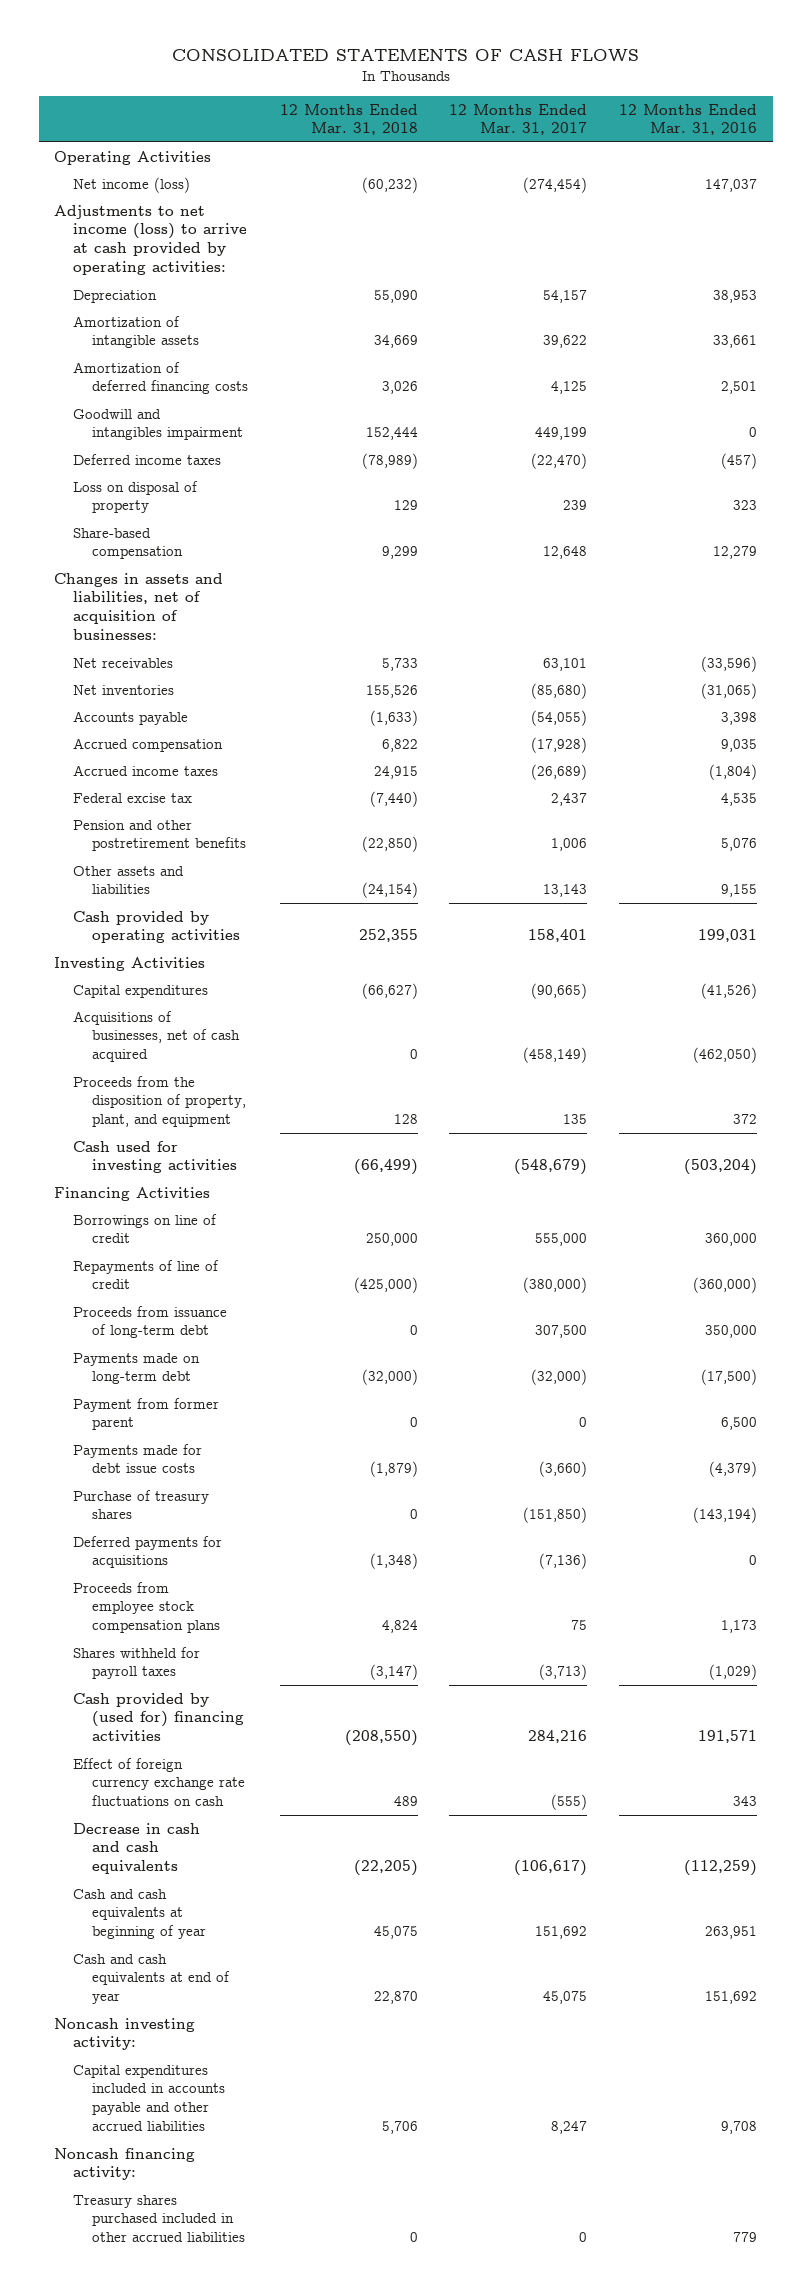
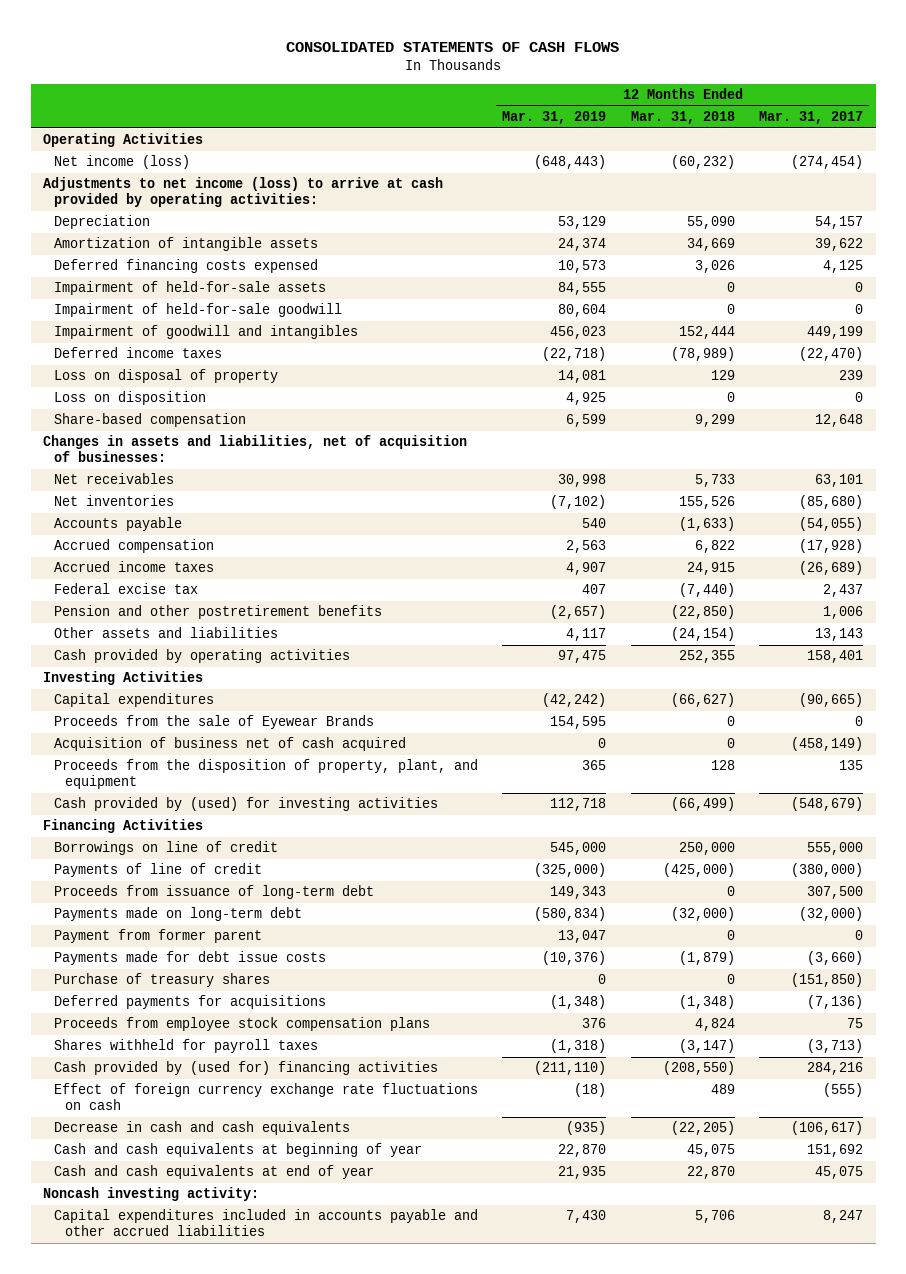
[618,103,757,136] 12 Months Ended Mar. 31, 2016 -> none
none -> [502,111,607,125] Mar. 31, 2019
[73,361,249,395] Amortization of deferred financing costs -> [54,259,319,274] Deferred financing costs expensed
none -> [54,281,327,296] Impairment of held-for-sale assets
none -> [54,303,343,318] Impairment of held-for-sale goodwill
[73,408,244,441] Goodwill and intangibles impairment -> [54,325,359,340] Impairment of goodwill and intangibles
none -> [54,391,207,406] Loss on disposition
none -> [54,715,375,730] Proceeds from the sale of Eyewear Brands
[73,1010,241,1063] Acquisitions of businesses, net of cash acquired -> [54,737,407,752] Acquisition of business net of cash acquired
[73,1140,238,1174] Cash used for investing activities -> [54,797,439,812] Cash provided by (used) for investing activities
[73,1259,220,1290] Repayments of line of credit -> [54,863,263,878] Payments of line of credit
[54,2147,196,2181] Noncash financing activity: -> none
[73,2194,246,2243] Treasury shares purchased included in other accrued liabilities -> none

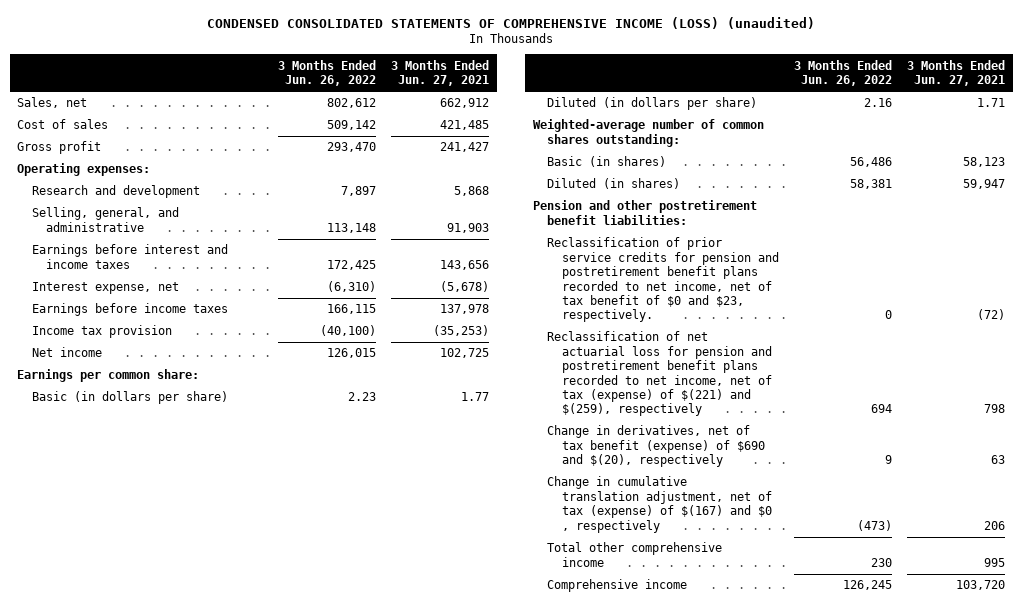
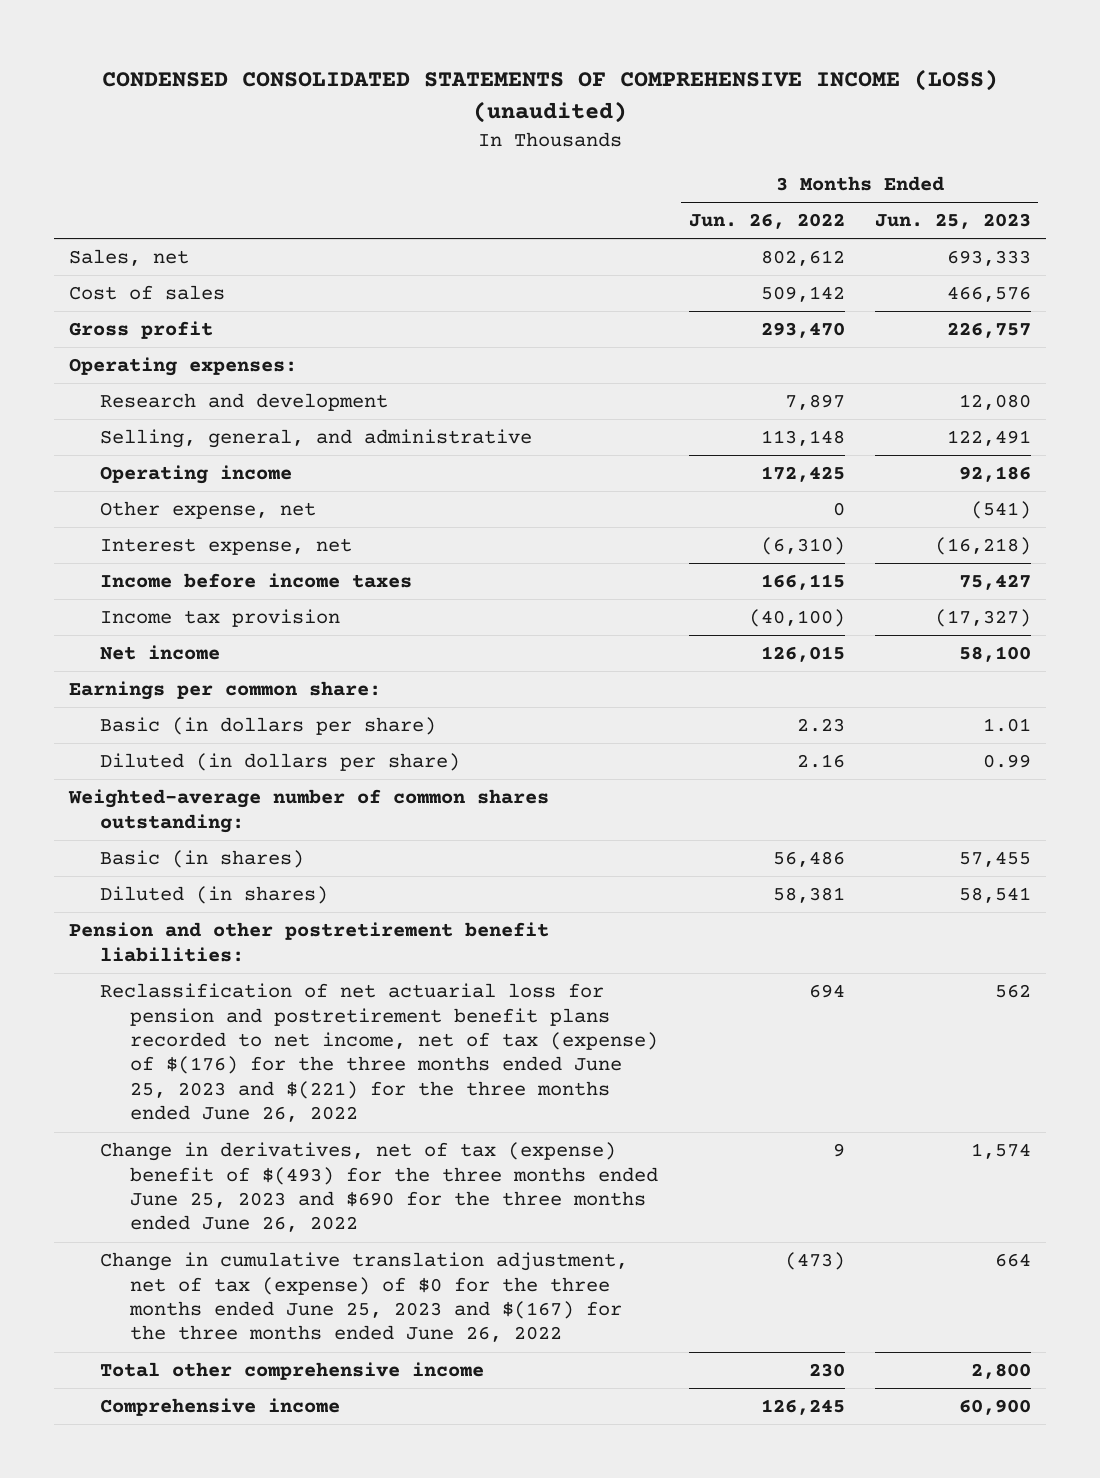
[391,59,490,87] 3 Months Ended Jun. 27, 2021 -> none
none -> [874,213,1031,230] Jun. 25, 2023
[31,244,228,269] Earnings before interest and income taxes -> [99,465,292,485] Operating income
none -> [99,501,316,520] Other expense, net
[31,303,228,317] Earnings before income taxes -> [99,573,412,589] Income before income taxes
[547,237,780,323] Reclassification of prior service credits for pension and postretirement benefit plans recorded to net income, net of tax benefit of $0 and $23, respectively. -> none
[547,331,773,417] Reclassification of net actuarial loss for pension and postretirement benefit plans recorded to net income, net of tax (expense) of $(221) and $(259), respectively -> [99,983,659,1123] Reclassification of net actuarial loss for pension and postretirement benefit plans recorded to net income, net of tax (expense) of $(176) for the three months ended June 25, 2023 and $(221) for the three months ended June 26, 2022
[547,425,766,468] Change in derivatives, net of tax benefit (expense) of $690 and $(20), respectively -> [99,1142,659,1233] Change in derivatives, net of tax (expense) benefit of $(493) for the three months ended June 25, 2023 and $690 for the three months ended June 26, 2022
[547,476,773,533] Change in cumulative translation adjustment, net of tax (expense) of $(167) and $0 , respectively -> [99,1252,628,1343] Change in cumulative translation adjustment, net of tax (expense) of $0 for the three months ended June 25, 2023 and $(167) for the three months ended June 26, 2022

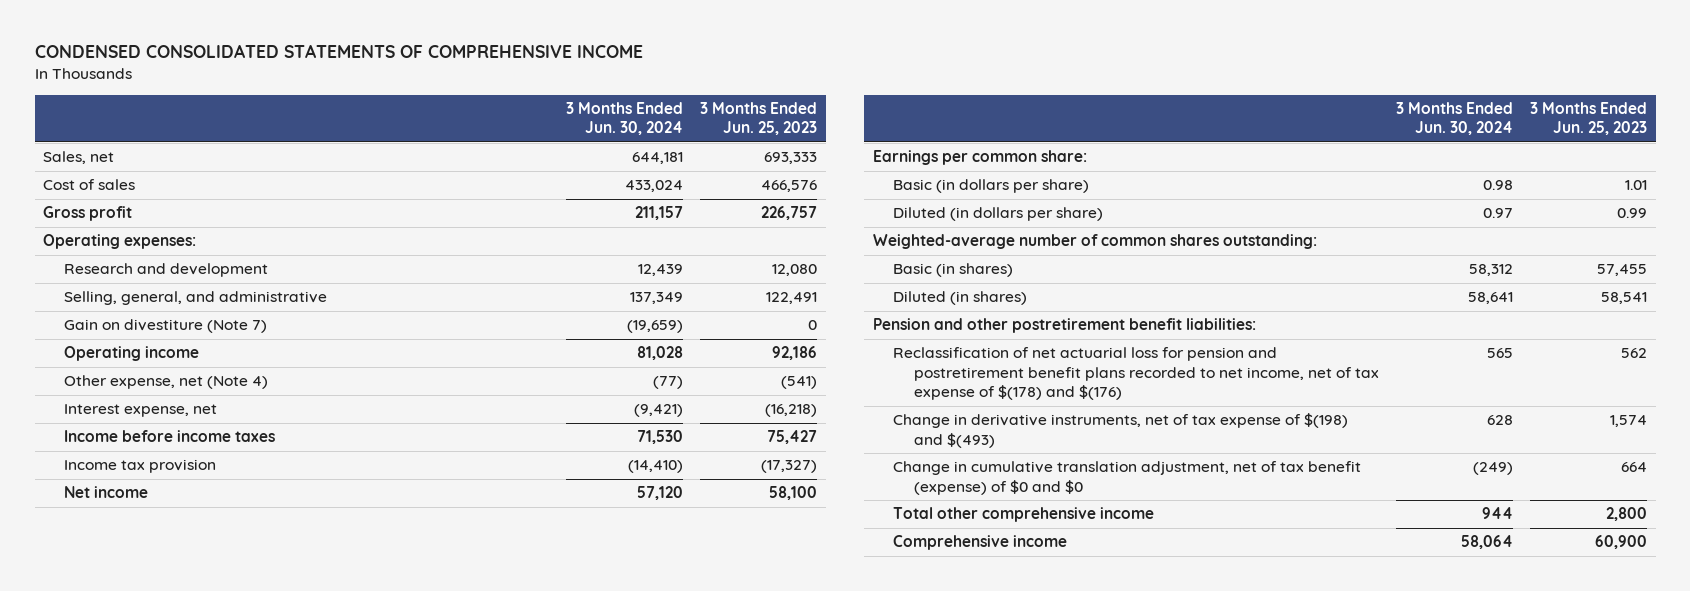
[101,68,998,123] CONDENSED CONSOLIDATED STATEMENTS OF COMPREHENSIVE INCOME (LOSS) (unaudited) -> [34,44,643,59] CONDENSED CONSOLIDATED STATEMENTS OF COMPREHENSIVE INCOME
[688,213,845,230] Jun. 26, 2022 -> none
none -> [566,101,684,136] 3 Months Ended Jun. 30, 2024
none -> [63,319,267,334] Gain on divestiture (Note 7)
[99,501,316,520] Other expense, net -> [63,375,268,390] Other expense, net (Note 4)
[99,983,659,1123] Reclassification of net actuarial loss for pension and postretirement benefit plans recorded to net income, net of tax (expense) of $(176) for the three months ended June 25, 2023 and $(221) for the three months ended June 26, 2022 -> [893,347,1379,401] Reclassification of net actuarial loss for pension and postretirement benefit plans recorded to net income, net of tax expense of $(178) and $(176)
[99,1142,659,1233] Change in derivatives, net of tax (expense) benefit of $(493) for the three months ended June 25, 2023 and $690 for the three months ended June 26, 2022 -> [893,413,1349,448] Change in derivative instruments, net of tax expense of $(198) and $(493)
[99,1252,628,1343] Change in cumulative translation adjustment, net of tax (expense) of $0 for the three months ended June 25, 2023 and $(167) for the three months ended June 26, 2022 -> [893,461,1362,495] Change in cumulative translation adjustment, net of tax benefit (expense) of $0 and $0

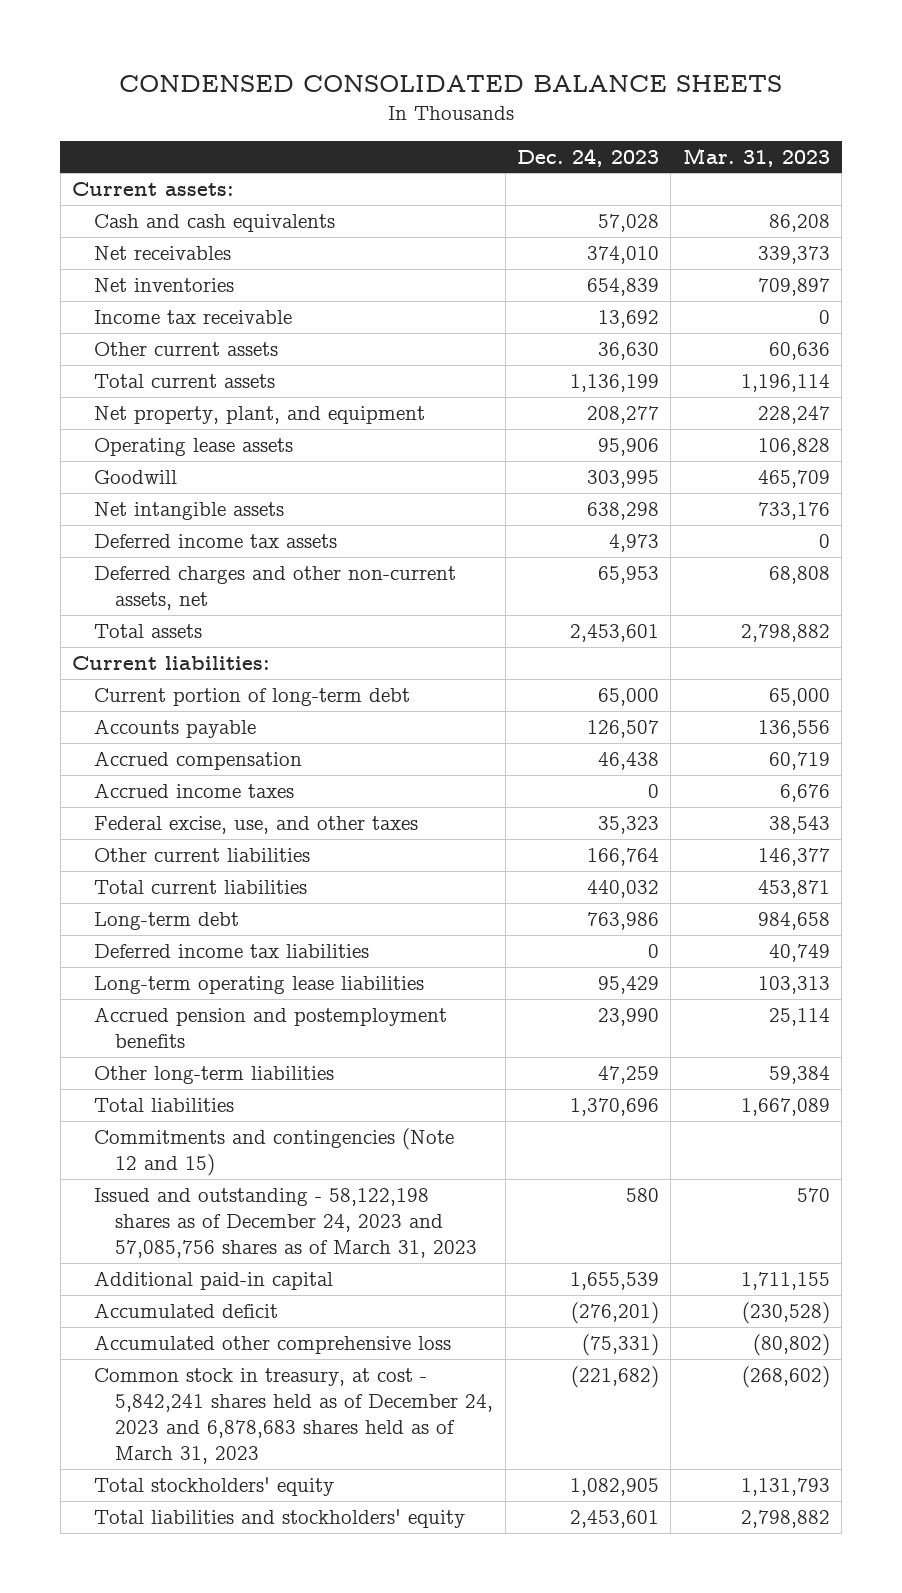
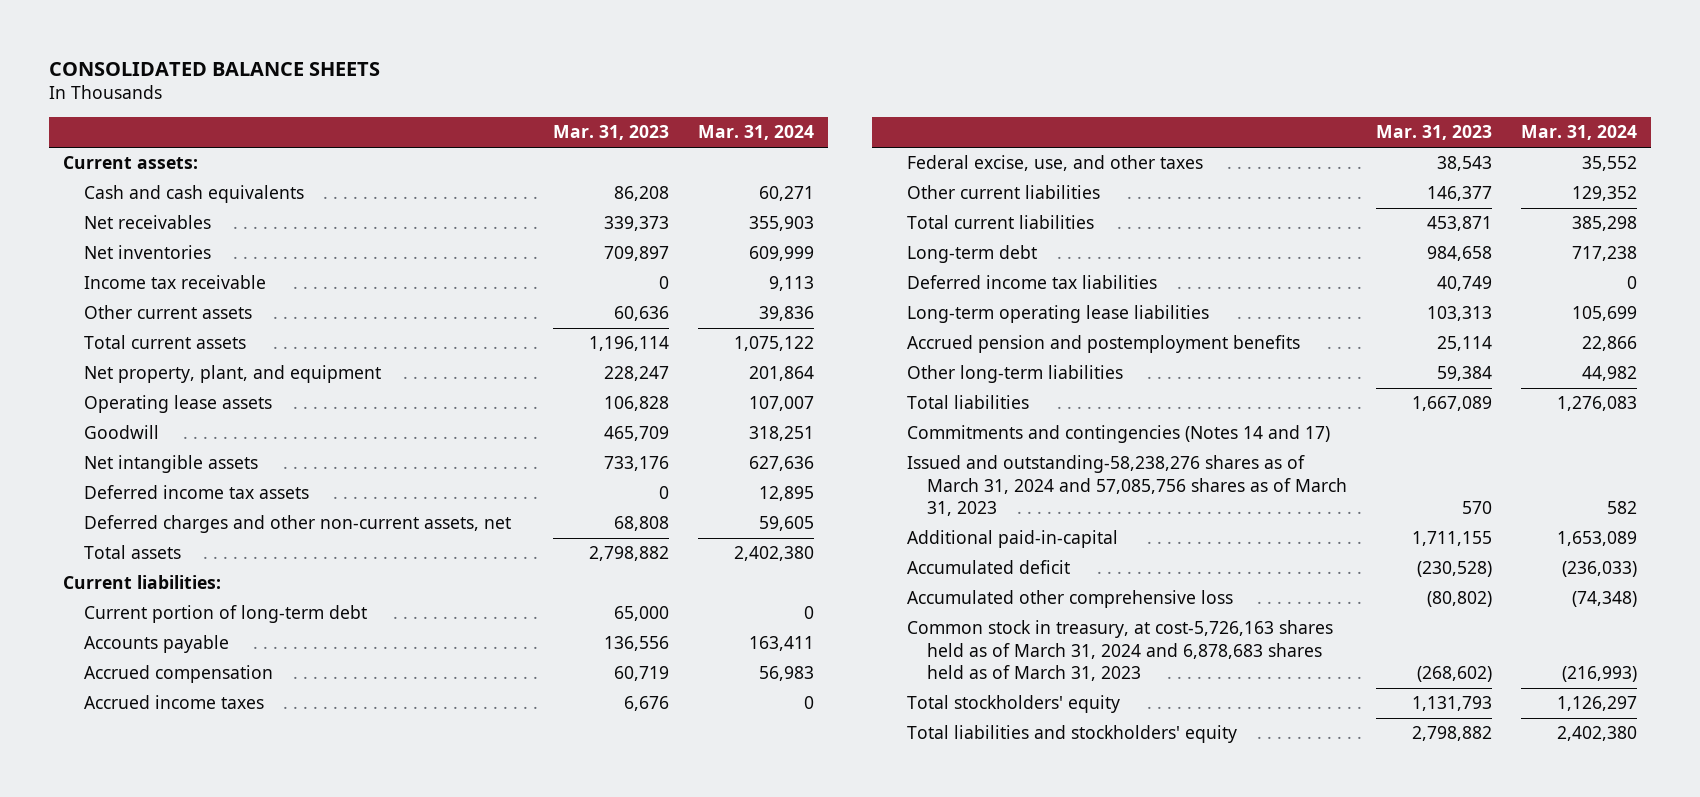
[118,75,782,93] CONDENSED CONSOLIDATED BALANCE SHEETS -> [48,61,380,76] CONSOLIDATED BALANCE SHEETS
[516,147,659,167] Dec. 24, 2023 -> none
none -> [697,125,814,141] Mar. 31, 2024
[93,1127,454,1177] Commitments and contingencies (Note 12 and 15) -> [906,425,1330,444] Commitments and contingencies (Notes 14 and 17)
[93,1187,478,1259] Issued and outstanding - 58,122,198 shares as of December 24, 2023 and 57,085,756 shares as of March 31, 2023 -> [906,455,1348,516] Issued and outstanding-58,238,276 shares as of March 31, 2024 and 57,085,756 shares as of March 31, 2023
[93,1270,333,1290] Additional paid-in capital -> [906,530,1118,549] Additional paid-in-capital
[93,1367,494,1465] Common stock in treasury, at cost - 5,842,241 shares held as of December 24, 2023 and 6,878,683 shares held as of March 31, 2023 -> [906,620,1333,681] Common stock in treasury, at cost-5,726,163 shares held as of March 31, 2024 and 6,878,683 shares held as of March 31, 2023

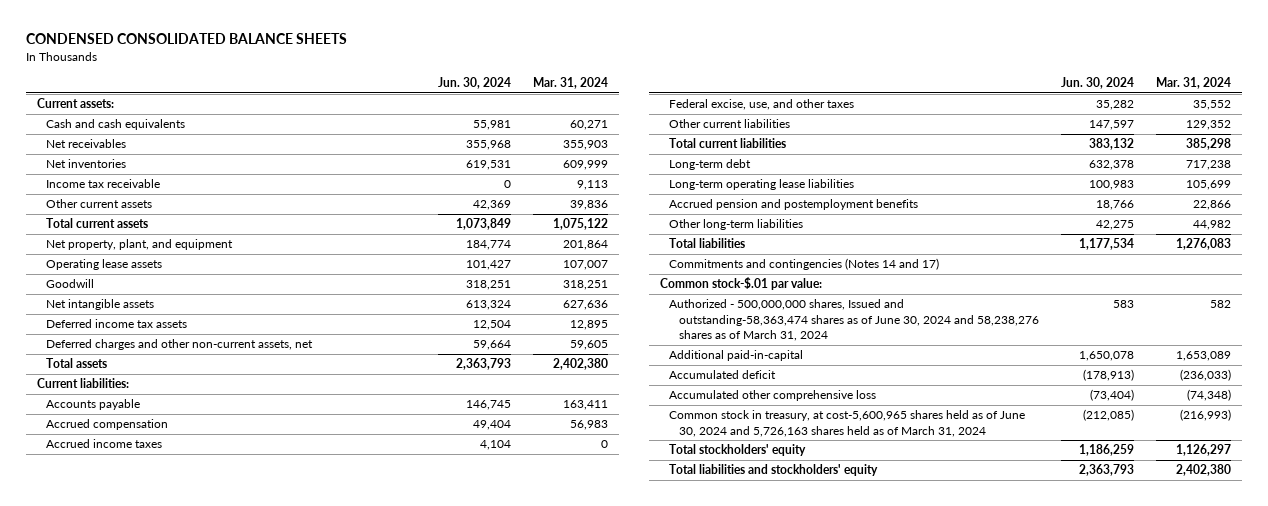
[48,61,380,76] CONSOLIDATED BALANCE SHEETS -> [25,33,347,45] CONDENSED CONSOLIDATED BALANCE SHEETS
[552,125,669,141] Mar. 31, 2023 -> none
none -> [437,77,511,90] Jun. 30, 2024
[83,605,367,624] Current portion of long-term debt -> none
[906,275,1157,290] Deferred income tax liabilities -> none
none -> [659,277,822,291] Common stock-$.01 par value:
[906,455,1348,516] Issued and outstanding-58,238,276 shares as of March 31, 2024 and 57,085,756 shares as of March 31, 2023 -> [669,299,1040,342] Authorized - 500,000,000 shares, Issued and outstanding-58,363,474 shares as of June 30, 2024 and 58,238,276 shares as of March 31, 2024
[906,620,1333,681] Common stock in treasury, at cost-5,726,163 shares held as of March 31, 2024 and 6,878,683 shares held as of March 31, 2023 -> [669,410,1026,437] Common stock in treasury, at cost-5,600,965 shares held as of June 30, 2024 and 5,726,163 shares held as of March 31, 2024

